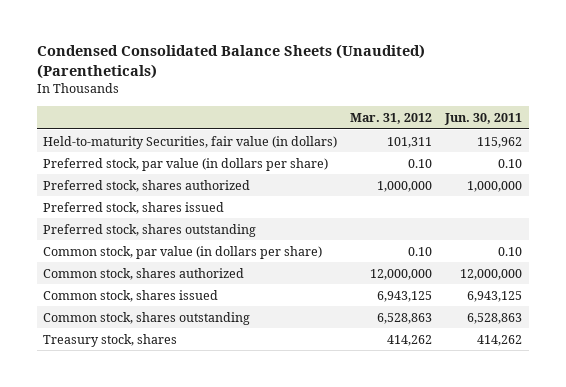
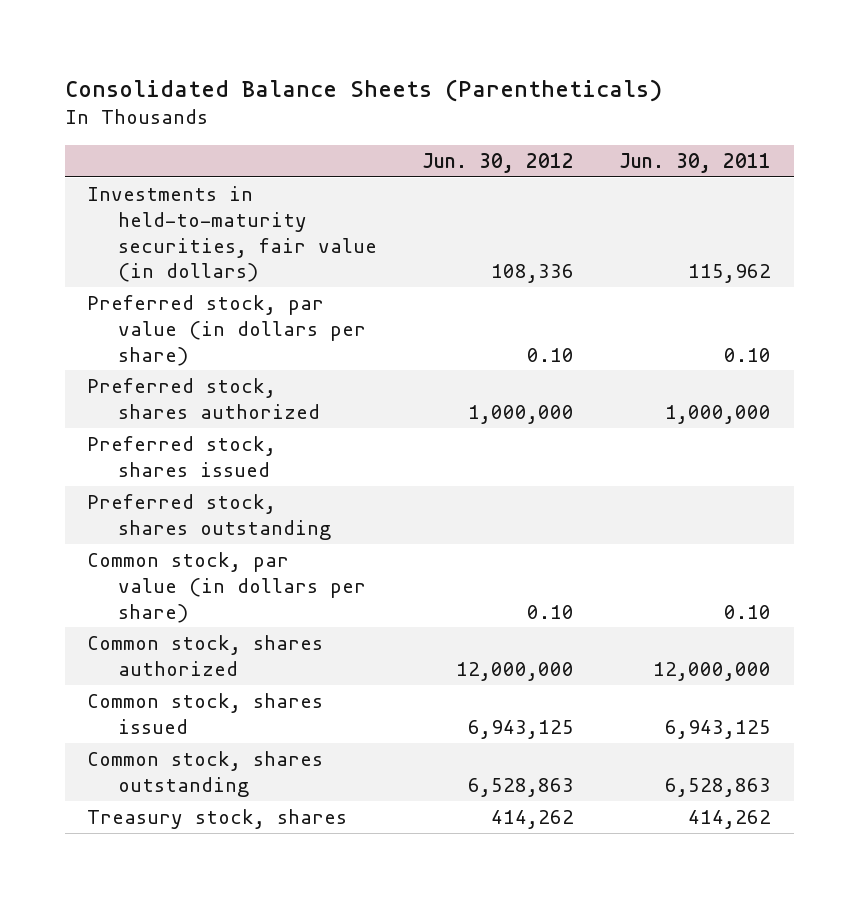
[36,44,425,80] Condensed Consolidated Balance Sheets (Unaudited) (Parentheticals) -> [64,78,662,102] Consolidated Balance Sheets (Parentheticals)
[350,112,433,124] Mar. 31, 2012 -> none
none -> [422,153,575,174] Jun. 30, 2012
[43,135,338,149] Held-to-maturity Securities, fair value (in dollars) -> [87,186,378,283] Investments in held-to-maturity securities, fair value (in dollars)

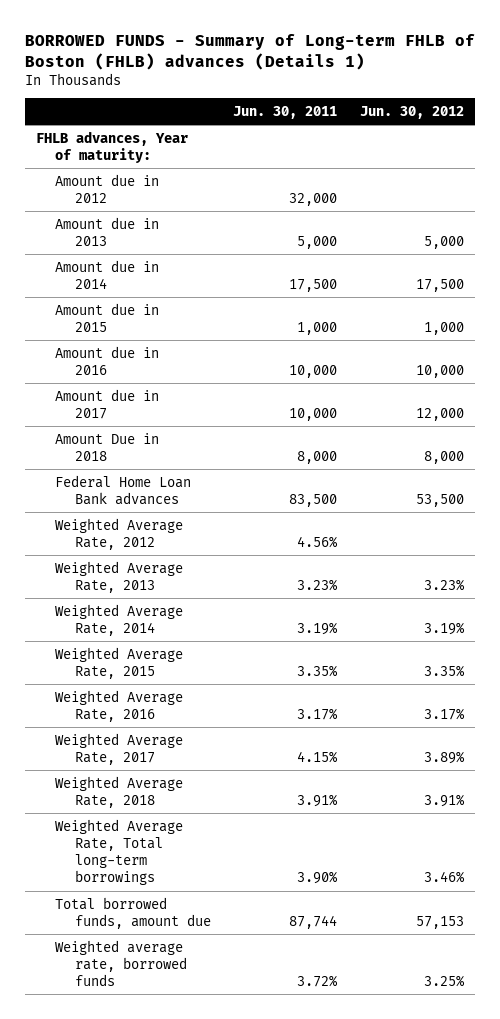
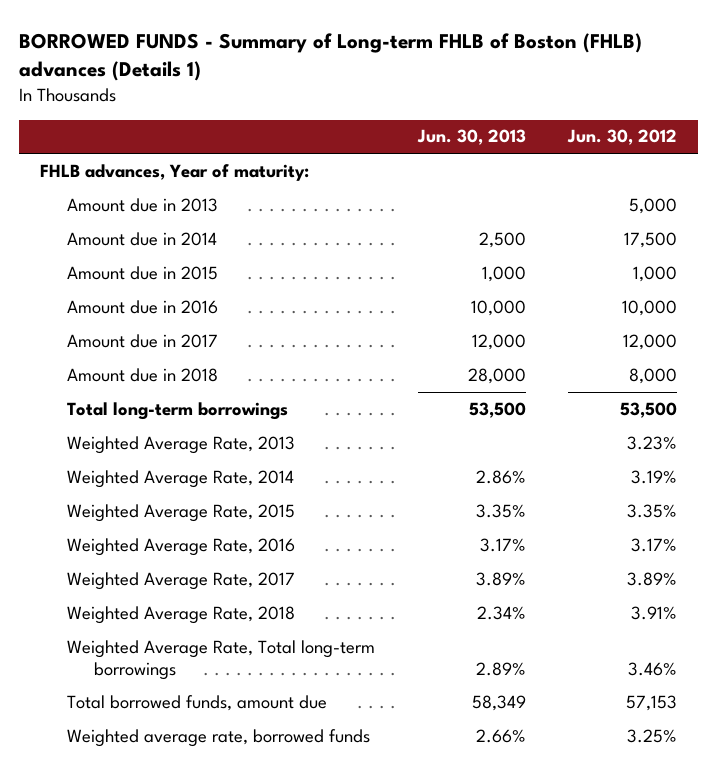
[233,106,338,120] Jun. 30, 2011 -> none
none -> [416,129,526,146] Jun. 30, 2013
[55,173,160,203] Amount due in 2012 -> none
[55,517,184,550] Weighted Average Rate, 2012 -> none
[55,432,160,461] Amount Due in 2018 -> [67,367,219,382] Amount due in 2018
[55,474,192,505] Federal Home Loan Bank advances -> [67,401,289,420] Total long-term borrowings

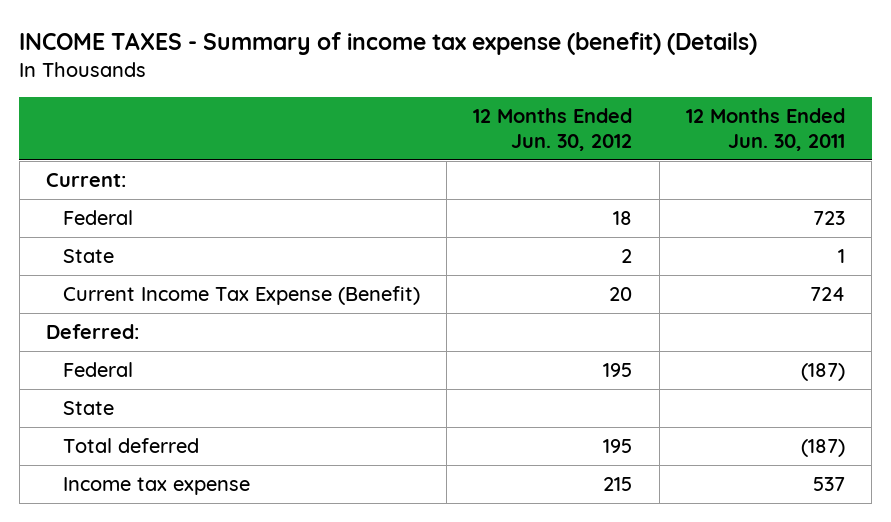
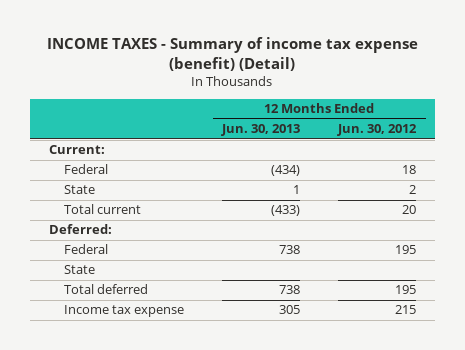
[19,32,758,56] INCOME TAXES - Summary of income tax expense (benefit) (Details) -> [47,37,419,72] INCOME TAXES - Summary of income tax expense (benefit) (Detail)
[685,107,845,151] 12 Months Ended Jun. 30, 2011 -> none
none -> [221,124,301,137] Jun. 30, 2013
[62,286,420,306] Current Income Tax Expense (Benefit) -> [64,204,142,215] Total current

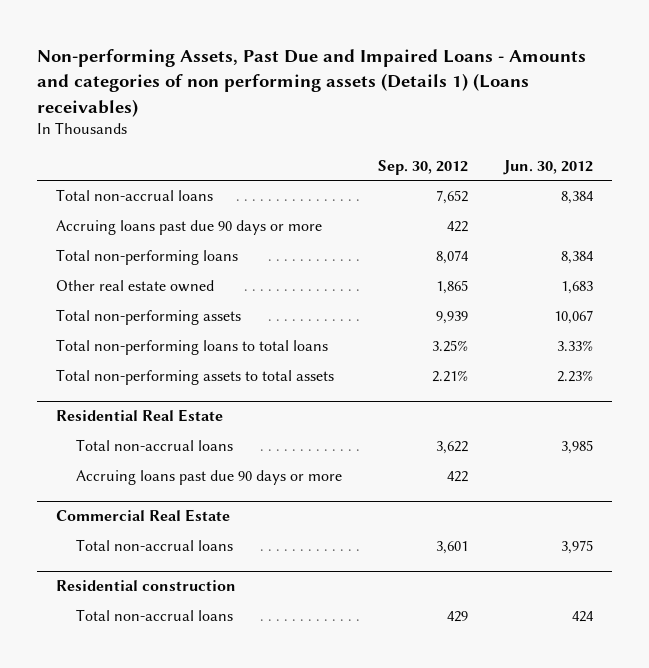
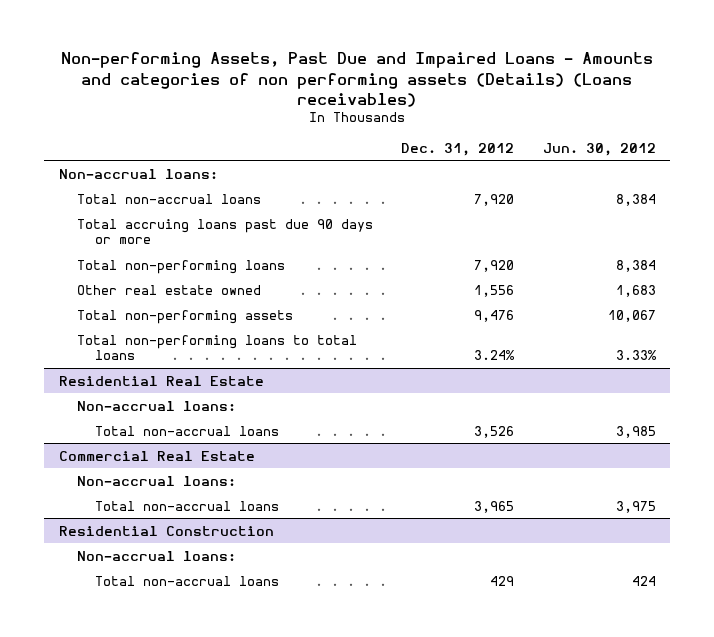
[37,49,587,117] Non-performing Assets, Past Due and Impaired Loans - Amounts and categories of non performing assets (Details 1) (Loans receivables) -> [61,52,654,107] Non-performing Assets, Past Due and Impaired Loans - Amounts and categories of non performing assets (Details) (Loans receivables)
[377,159,468,175] Sep. 30, 2012 -> none
none -> [401,142,515,156] Dec. 31, 2012
none -> [58,168,218,179] Non-accrual loans:
[55,220,322,236] Accruing loans past due 90 days or more -> [76,218,373,245] Total accruing loans past due 90 days or more
[55,369,334,386] Total non-performing assets to total assets -> none
none -> [76,400,236,411] Non-accrual loans:
[75,470,342,486] Accruing loans past due 90 days or more -> none
none -> [76,475,236,486] Non-accrual loans:
[55,580,236,592] Residential construction -> [58,525,274,536] Residential Construction
none -> [76,550,236,561] Non-accrual loans:

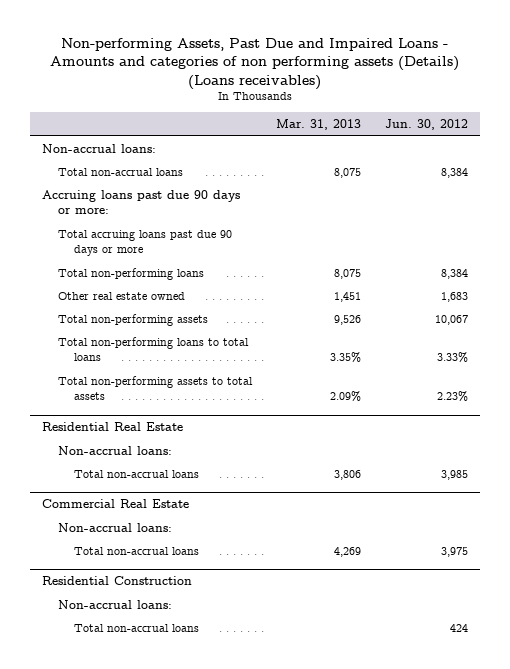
[401,142,515,156] Dec. 31, 2012 -> none
none -> [275,119,361,131] Mar. 31, 2013
none -> [41,189,240,214] Accruing loans past due 90 days or more:
none -> [57,375,253,400] Total non-performing assets to total assets

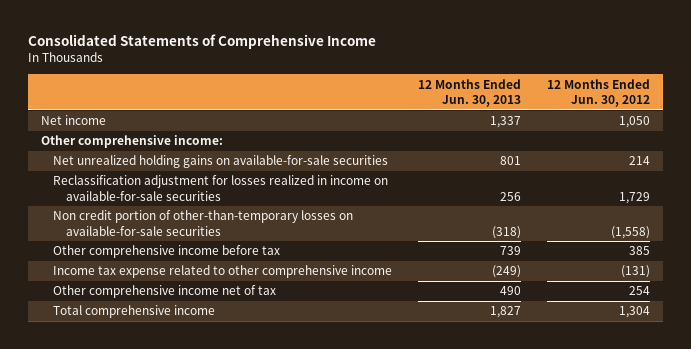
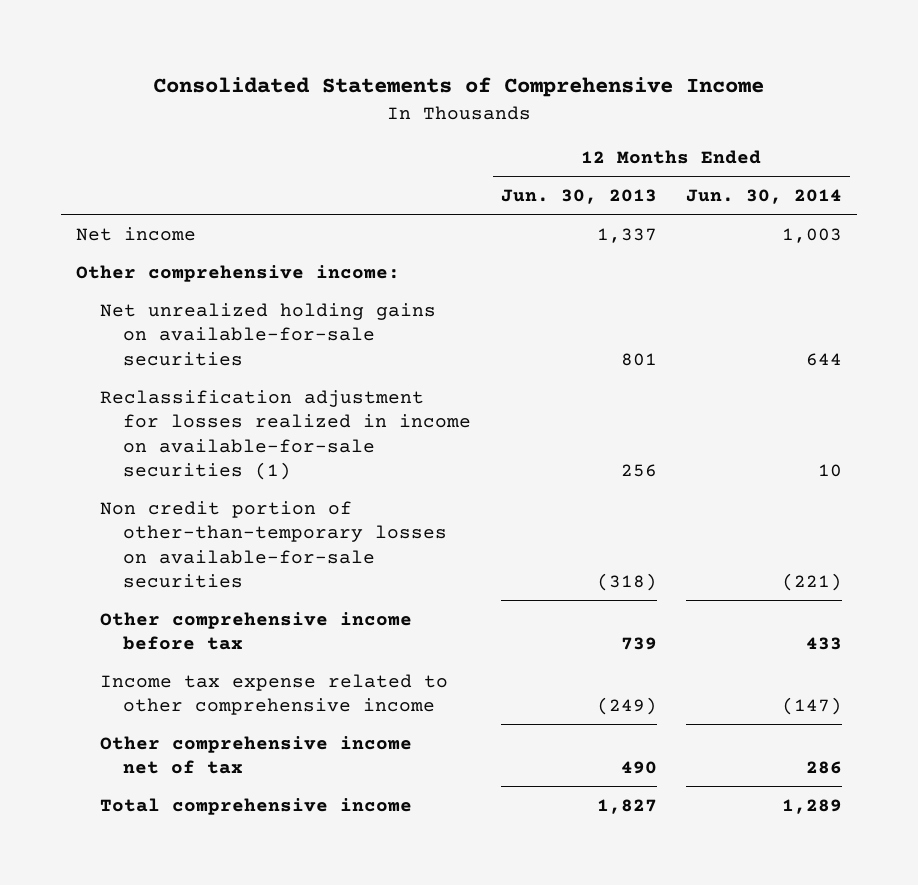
[547,78,651,108] 12 Months Ended Jun. 30, 2012 -> none
none -> [686,189,843,205] Jun. 30, 2014
[53,175,389,201] Reclassification adjustment for losses realized in income on available-for-sale securities -> [99,389,472,481] Reclassification adjustment for losses realized in income on available-for-sale securities (1)

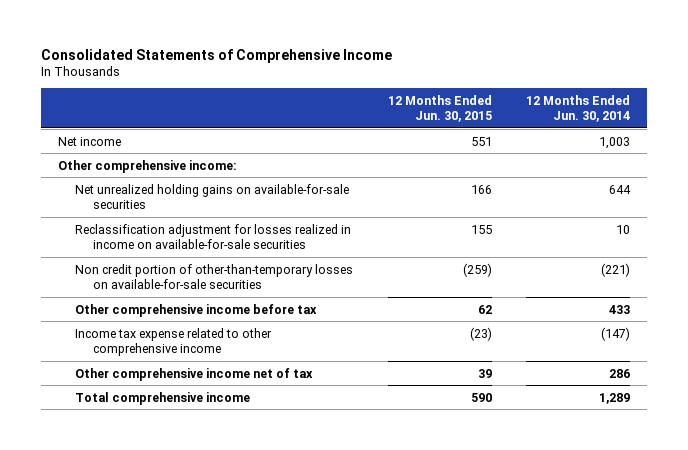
[500,189,657,205] Jun. 30, 2013 -> none
none -> [387,94,492,123] 12 Months Ended Jun. 30, 2015
[99,389,472,481] Reclassification adjustment for losses realized in income on available-for-sale securities (1) -> [75,223,352,249] Reclassification adjustment for losses realized in income on available-for-sale securities

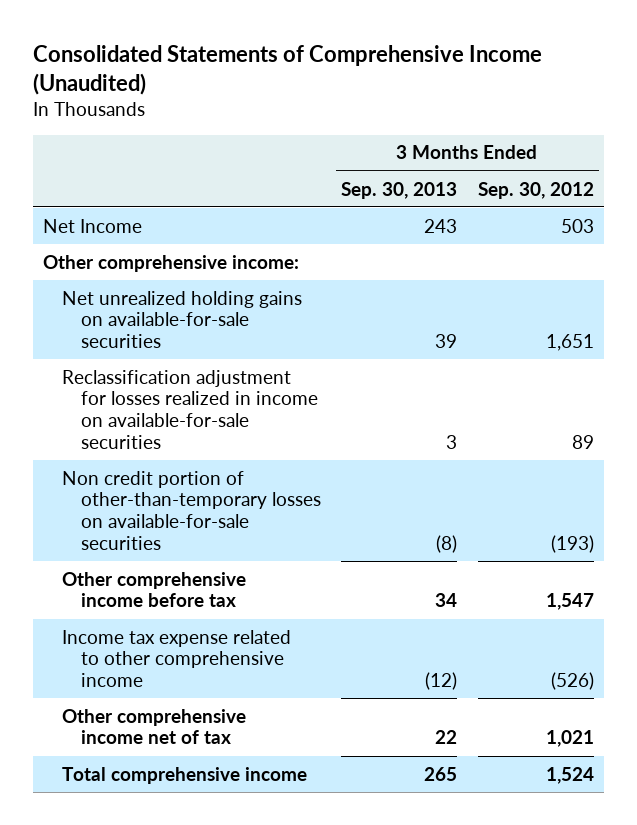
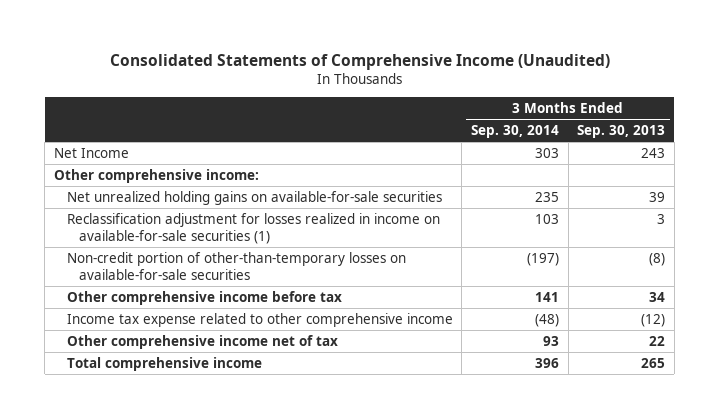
[477,181,594,199] Sep. 30, 2012 -> none
none -> [470,125,559,139] Sep. 30, 2014
[61,369,318,449] Reclassification adjustment for losses realized in income on available-for-sale securities -> [66,212,440,244] Reclassification adjustment for losses realized in income on available-for-sale securities (1)
[61,470,321,550] Non credit portion of other-than-temporary losses on available-for-sale securities -> [66,251,406,280] Non-credit portion of other-than-temporary losses on available-for-sale securities

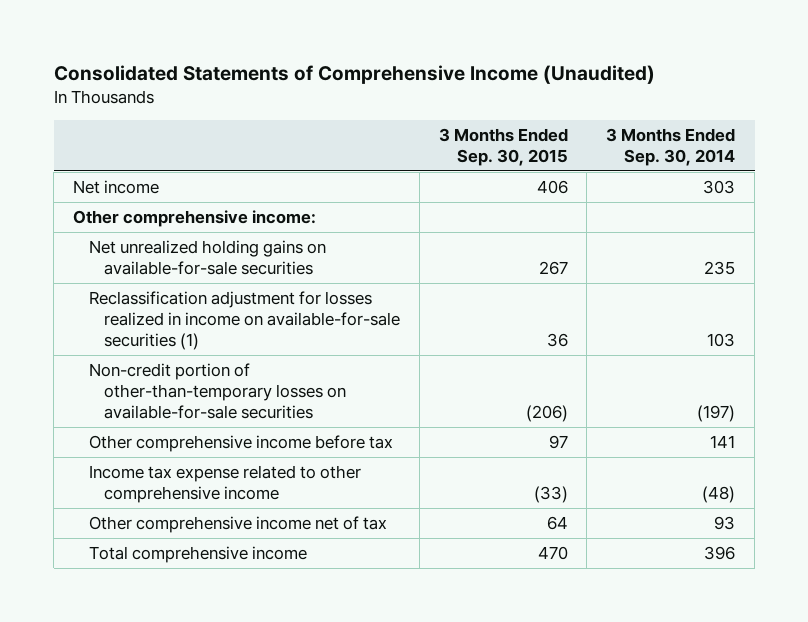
[577,125,666,139] Sep. 30, 2013 -> none
none -> [438,127,568,166] 3 Months Ended Sep. 30, 2015
[53,147,129,158] Net Income -> [72,180,159,195] Net income

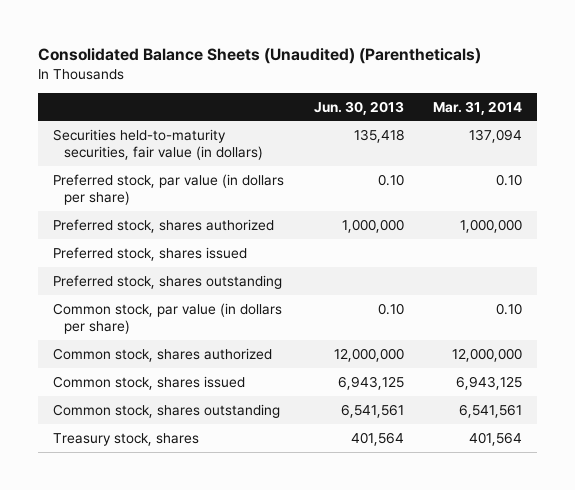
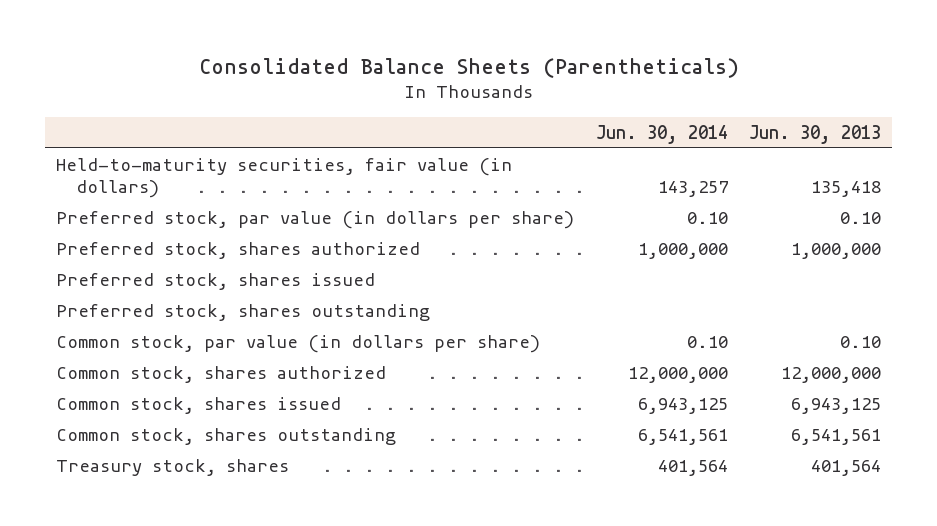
[38,47,482,64] Consolidated Balance Sheets (Unaudited) (Parentheticals) -> [198,57,739,78] Consolidated Balance Sheets (Parentheticals)
[433,100,523,115] Mar. 31, 2014 -> none
none -> [595,124,728,144] Jun. 30, 2014
[52,128,264,161] Securities held-to-maturity securities, fair value (in dollars) -> [55,157,512,199] Held-to-maturity securities, fair value (in dollars)

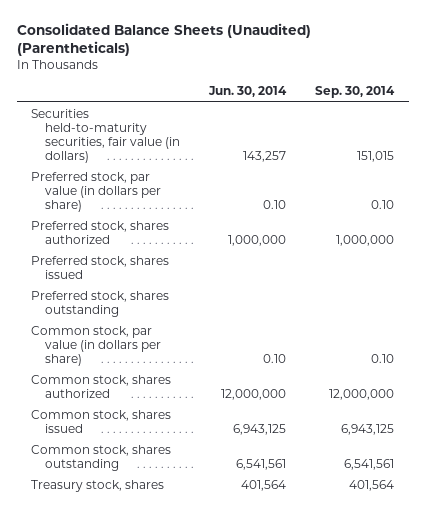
[198,57,739,78] Consolidated Balance Sheets (Parentheticals) -> [16,22,311,57] Consolidated Balance Sheets (Unaudited) (Parentheticals)
[749,124,882,144] Jun. 30, 2013 -> none
none -> [315,86,396,99] Sep. 30, 2014
[55,157,512,199] Held-to-maturity securities, fair value (in dollars) -> [31,108,180,164] Securities held-to-maturity securities, fair value (in dollars)

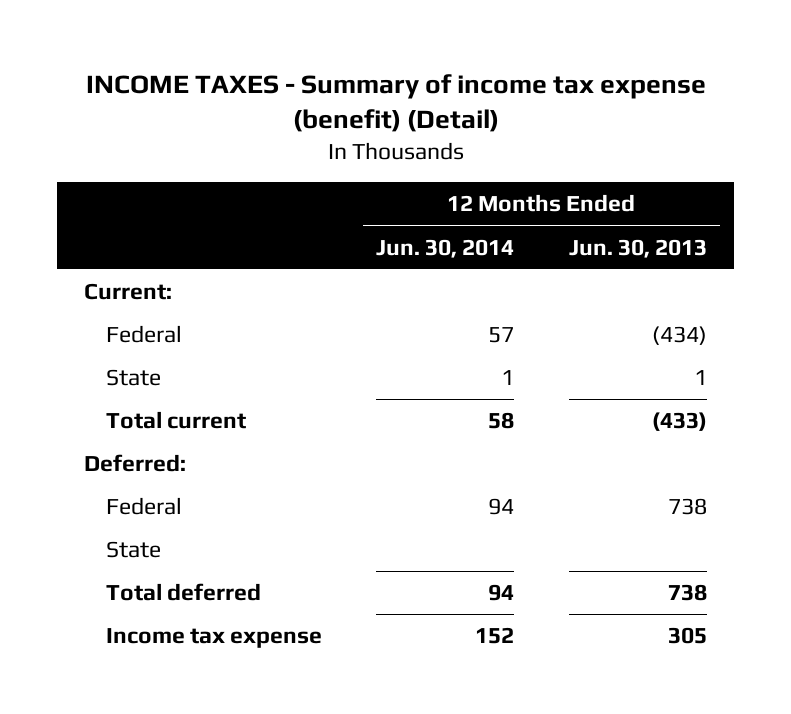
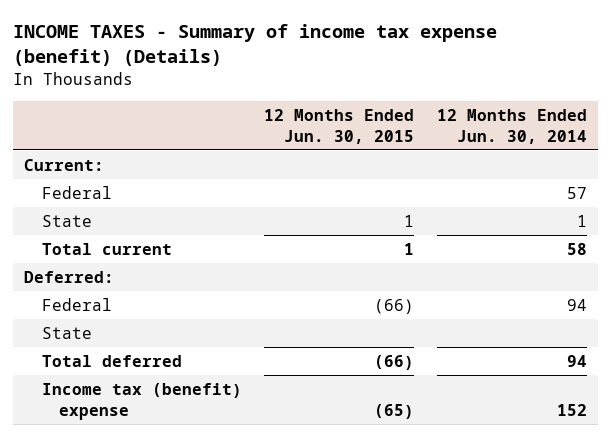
[85,73,706,133] INCOME TAXES - Summary of income tax expense (benefit) (Detail) -> [12,24,497,67] INCOME TAXES - Summary of income tax expense (benefit) (Details)
[568,238,707,258] Jun. 30, 2013 -> none
none -> [264,108,415,144] 12 Months Ended Jun. 30, 2015
[105,628,322,649] Income tax expense -> [41,382,242,420] Income tax (benefit) expense

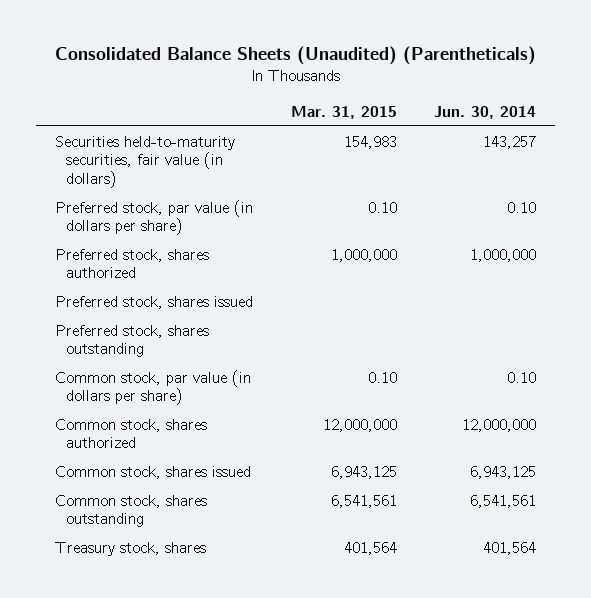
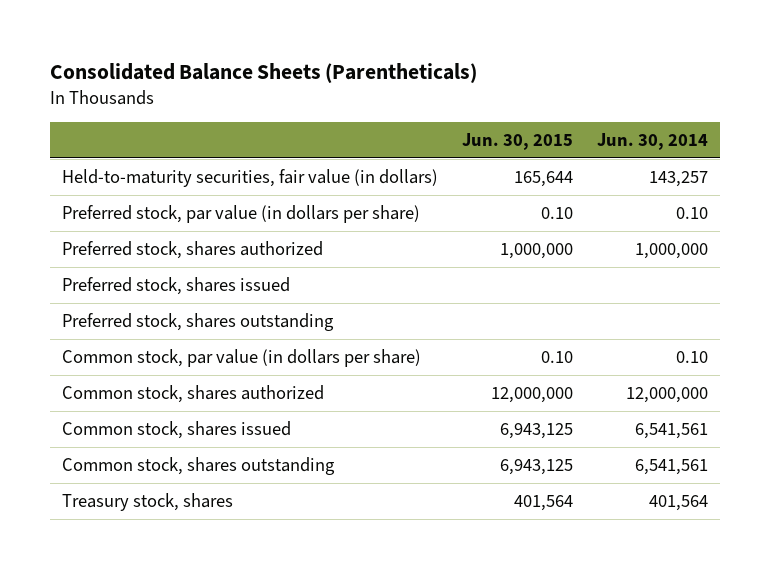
[54,46,536,66] Consolidated Balance Sheets (Unaudited) (Parentheticals) -> [49,62,477,83] Consolidated Balance Sheets (Parentheticals)
[290,105,397,119] Mar. 31, 2015 -> none
none -> [461,132,573,150] Jun. 30, 2015
[55,135,236,188] Securities held-to-maturity securities, fair value (in dollars) -> [61,168,438,187] Held-to-maturity securities, fair value (in dollars)
[470,465,537,479] 6,943,125 -> [634,422,708,439] 6,541,561

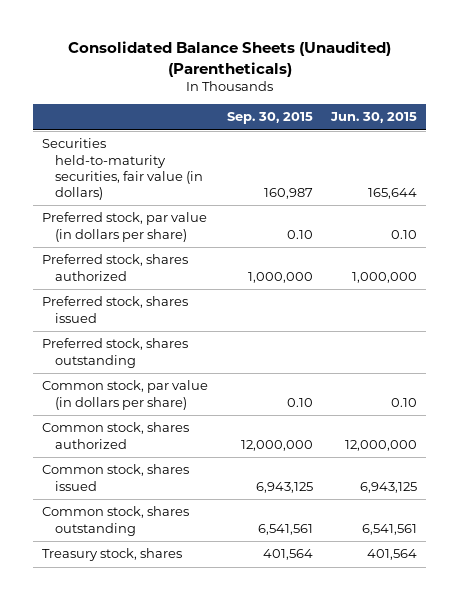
[49,62,477,83] Consolidated Balance Sheets (Parentheticals) -> [67,41,391,77] Consolidated Balance Sheets (Unaudited) (Parentheticals)
[596,132,708,150] Jun. 30, 2014 -> none
none -> [226,112,313,125] Sep. 30, 2015
[61,168,438,187] Held-to-maturity securities, fair value (in dollars) -> [42,138,203,200] Securities held-to-maturity securities, fair value (in dollars)
[499,458,573,475] 6,943,125 -> [361,523,417,535] 6,541,561

